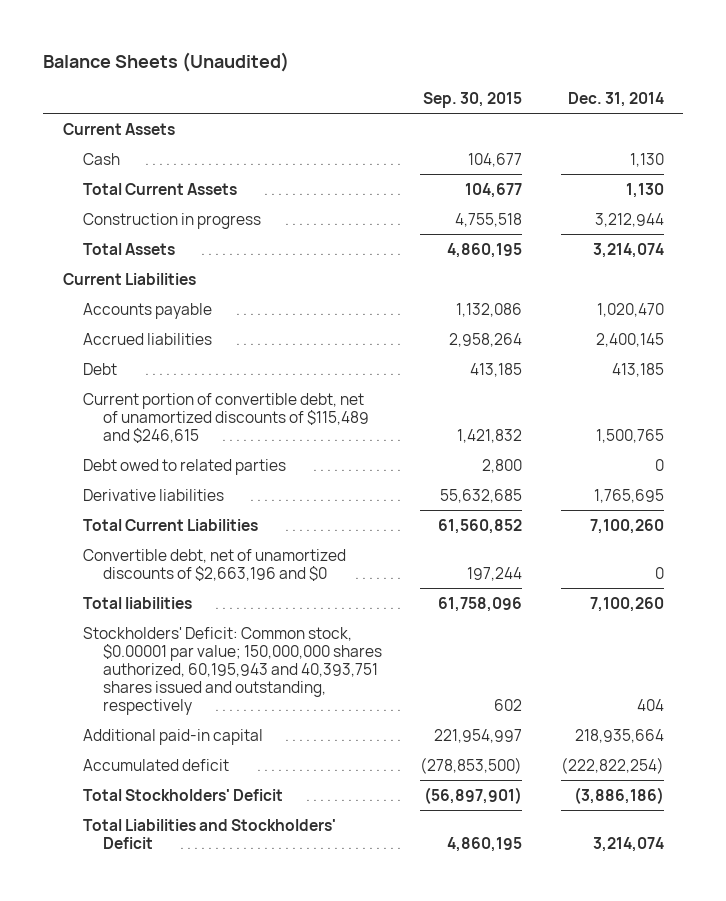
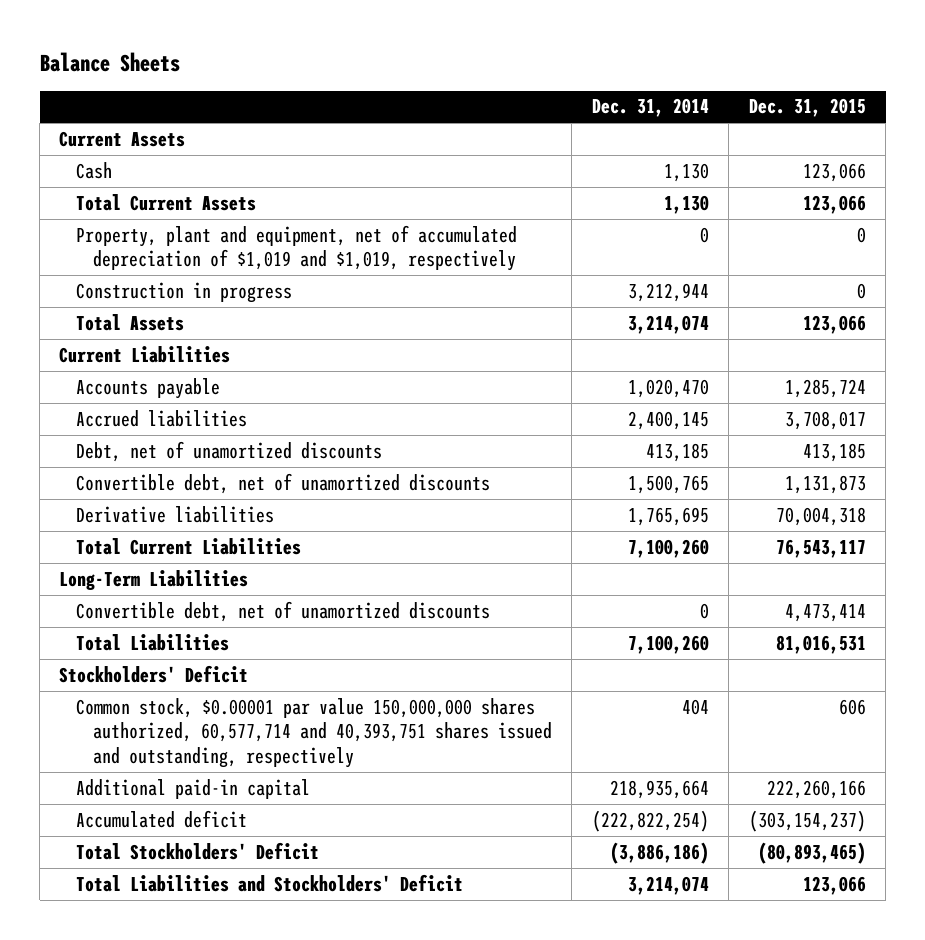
[43,51,290,72] Balance Sheets (Unaudited) -> [39,51,180,72] Balance Sheets
[423,91,523,108] Sep. 30, 2015 -> none
none -> [748,98,866,118] Dec. 31, 2015
none -> [76,224,518,272] Property, plant and equipment, net of accumulated depreciation of $1,019 and $1,019, respectively
[82,458,286,475] Debt owed to related parties -> none
[82,362,117,375] Debt -> [76,440,383,462] Debt, net of unamortized discounts
[82,392,369,443] Current portion of convertible debt, net of unamortized discounts of $115,489 and $246,615 -> [76,472,491,494] Convertible debt, net of unamortized discounts
none -> [59,569,249,590] Long-Term Liabilities
[82,548,346,581] Convertible debt, net of unamortized discounts of $2,663,196 and $0 -> [76,600,491,622] Convertible debt, net of unamortized discounts
[82,596,192,609] Total liabilities -> [76,633,230,651] Total Liabilities
none -> [59,664,249,683] Stockholders' Deficit
[82,626,382,715] Stockholders' Deficit: Common stock, $0.00001 par value; 150,000,000 shares authorized, 60,195,943 and 40,393,751 shares issued and outstanding, respectively -> [76,697,552,768] Common stock, $0.00001 par value 150,000,000 shares authorized, 60,577,714 and 40,393,751 shares issued and outstanding, respectively

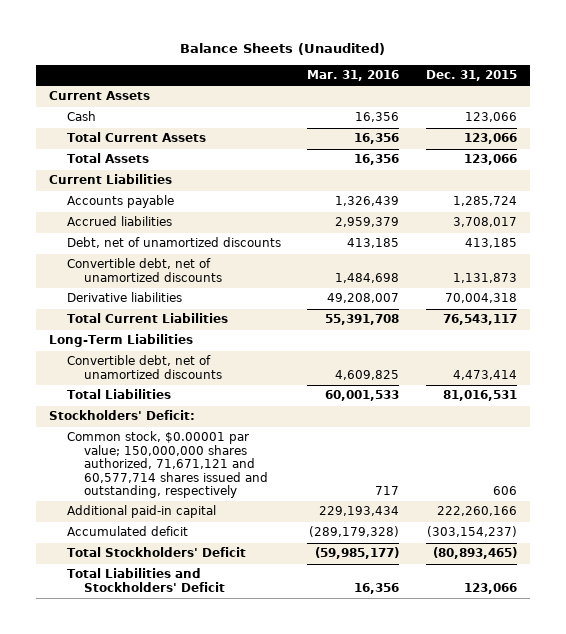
[39,51,180,72] Balance Sheets -> [179,43,385,56] Balance Sheets (Unaudited)
[591,98,709,118] Dec. 31, 2014 -> none
none -> [307,70,400,82] Mar. 31, 2016
[76,224,518,272] Property, plant and equipment, net of accumulated depreciation of $1,019 and $1,019, respectively -> none
[76,281,293,303] Construction in progress -> none
[59,664,249,683] Stockholders' Deficit -> [48,410,195,421] Stockholders' Deficit:
[76,697,552,768] Common stock, $0.00001 par value 150,000,000 shares authorized, 60,577,714 and 40,393,751 shares issued and outstanding, respectively -> [66,431,269,499] Common stock, $0.00001 par value; 150,000,000 shares authorized, 71,671,121 and 60,577,714 shares issued and outstanding, respectively

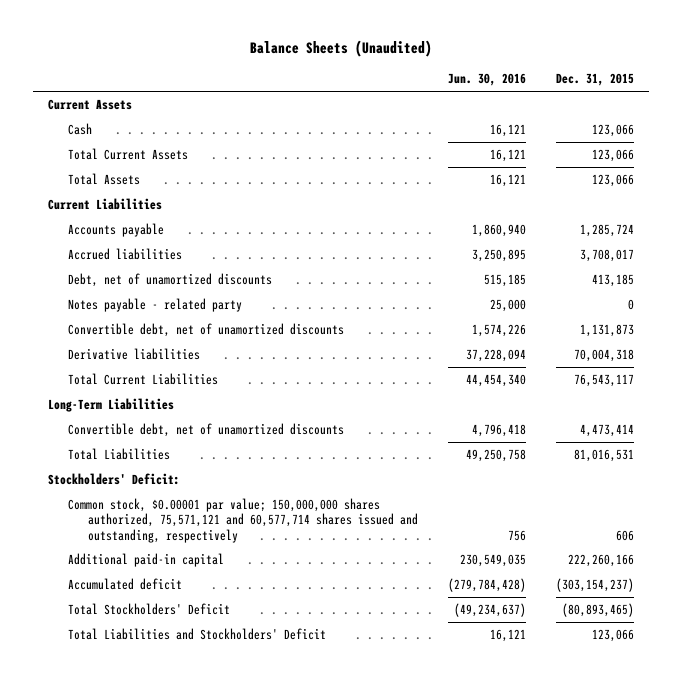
[307,70,400,82] Mar. 31, 2016 -> none
none -> [447,73,526,87] Jun. 30, 2016
none -> [67,298,242,313] Notes payable - related party
[66,431,269,499] Common stock, $0.00001 par value; 150,000,000 shares authorized, 71,671,121 and 60,577,714 shares issued and outstanding, respectively -> [67,498,419,543] Common stock, $0.00001 par value; 150,000,000 shares authorized, 75,571,121 and 60,577,714 shares issued and outstanding, respectively

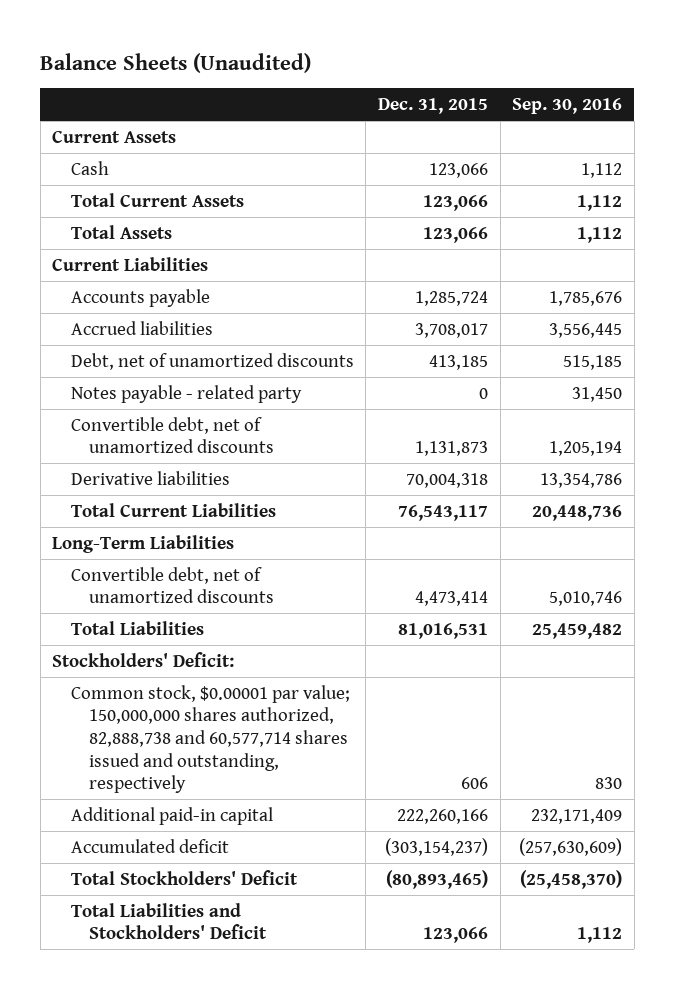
[447,73,526,87] Jun. 30, 2016 -> none
none -> [512,98,623,115] Sep. 30, 2016
[67,498,419,543] Common stock, $0.00001 par value; 150,000,000 shares authorized, 75,571,121 and 60,577,714 shares issued and outstanding, respectively -> [70,684,350,794] Common stock, $0.00001 par value; 150,000,000 shares authorized, 82,888,738 and 60,577,714 shares issued and outstanding, respectively

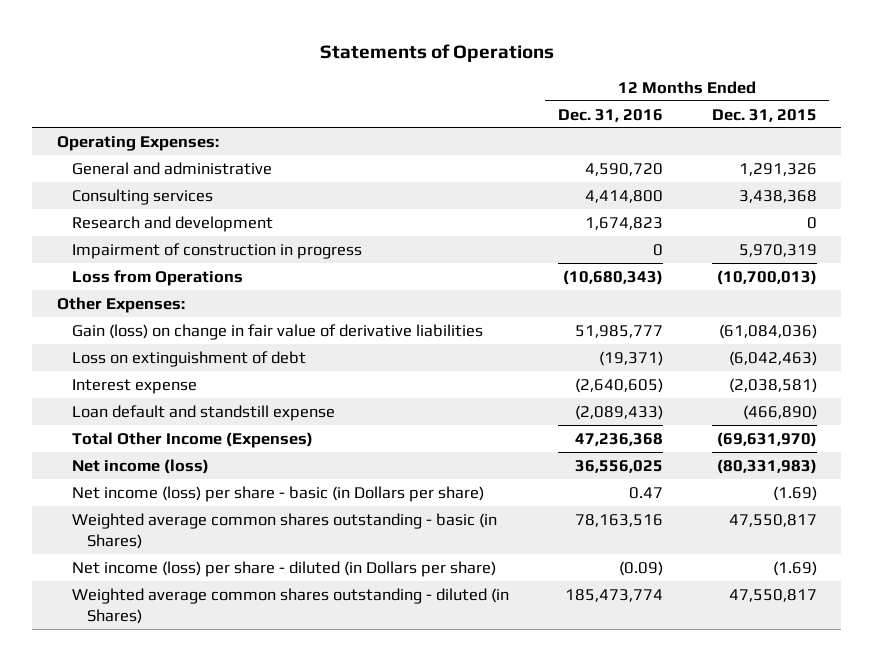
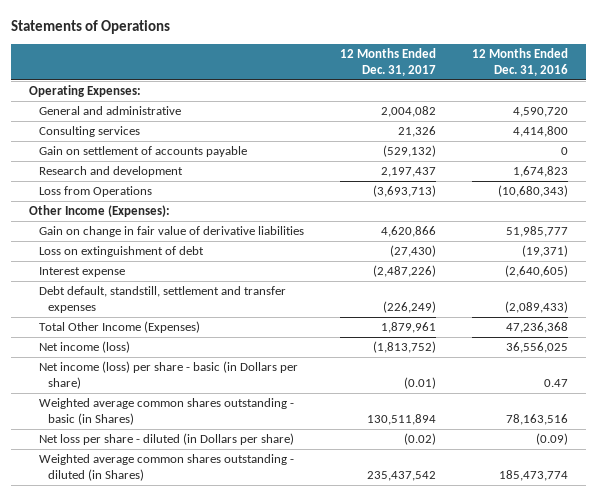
[711,108,817,122] Dec. 31, 2015 -> none
none -> [339,48,436,76] 12 Months Ended Dec. 31, 2017
none -> [38,146,247,158] Gain on settlement of accounts payable
[71,242,362,259] Impairment of construction in progress -> none
[56,296,185,313] Other Expenses: -> [29,205,171,218] Other Income (Expenses):
[71,323,483,340] Gain (loss) on change in fair value of derivative liabilities -> [38,226,304,238] Gain on change in fair value of derivative liabilities
[71,404,335,421] Loan default and standstill expense -> [38,286,286,313] Debt default, standstill, settlement and transfer expenses
[71,560,496,577] Net income (loss) per share - diluted (in Dollars per share) -> [38,433,294,446] Net loss per share - diluted (in Dollars per share)

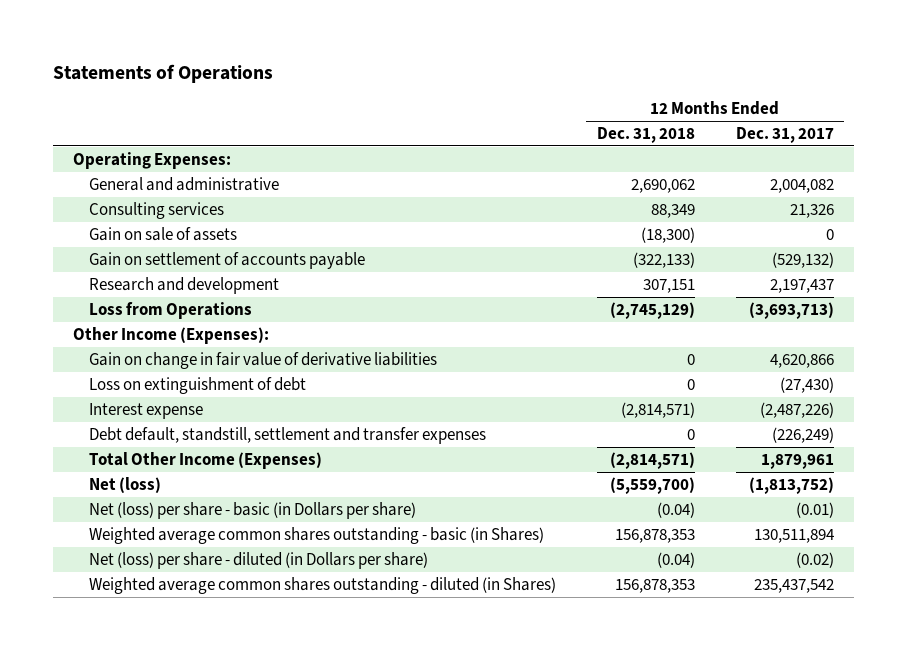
[471,48,568,76] 12 Months Ended Dec. 31, 2016 -> none
none -> [596,127,695,144] Dec. 31, 2018
none -> [88,227,237,242] Gain on sale of assets
[38,341,130,354] Net income (loss) -> [88,477,161,494] Net (loss)
[38,361,298,389] Net income (loss) per share - basic (in Dollars per share) -> [88,502,416,520] Net (loss) per share - basic (in Dollars per share)
[38,433,294,446] Net loss per share - diluted (in Dollars per share) -> [88,552,428,570] Net (loss) per share - diluted (in Dollars per share)

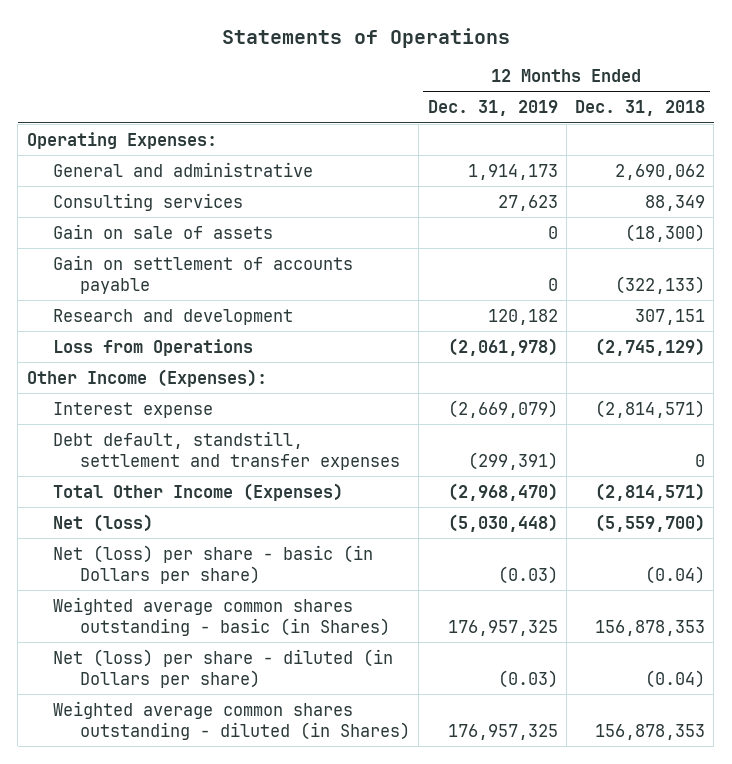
[735,127,834,144] Dec. 31, 2017 -> none
none -> [427,100,558,117] Dec. 31, 2019
[88,352,437,370] Gain on change in fair value of derivative liabilities -> none
[88,377,306,395] Loss on extinguishment of debt -> none

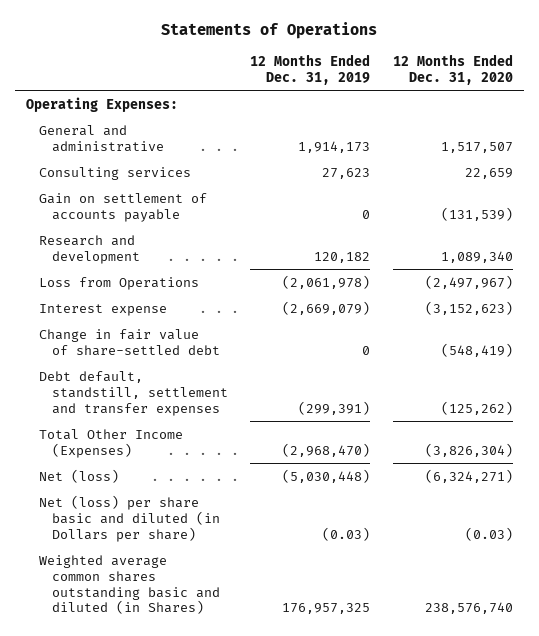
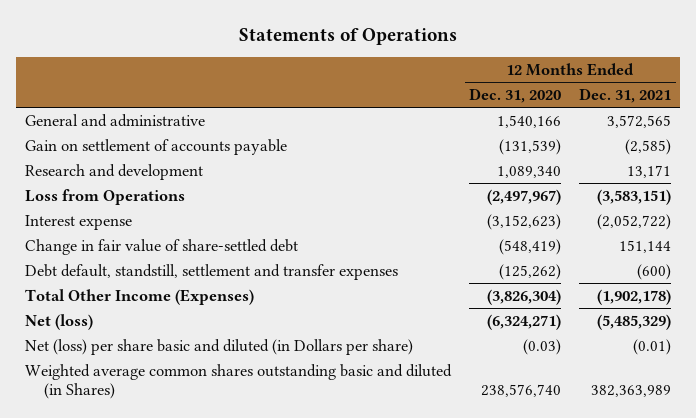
[250,53,371,85] 12 Months Ended Dec. 31, 2019 -> none
none -> [579,88,672,104] Dec. 31, 2021
[25,96,178,112] Operating Expenses: -> none
[38,166,191,180] Consulting services -> none
[440,141,513,153] 1,517,507 -> [497,114,562,128] 1,540,166

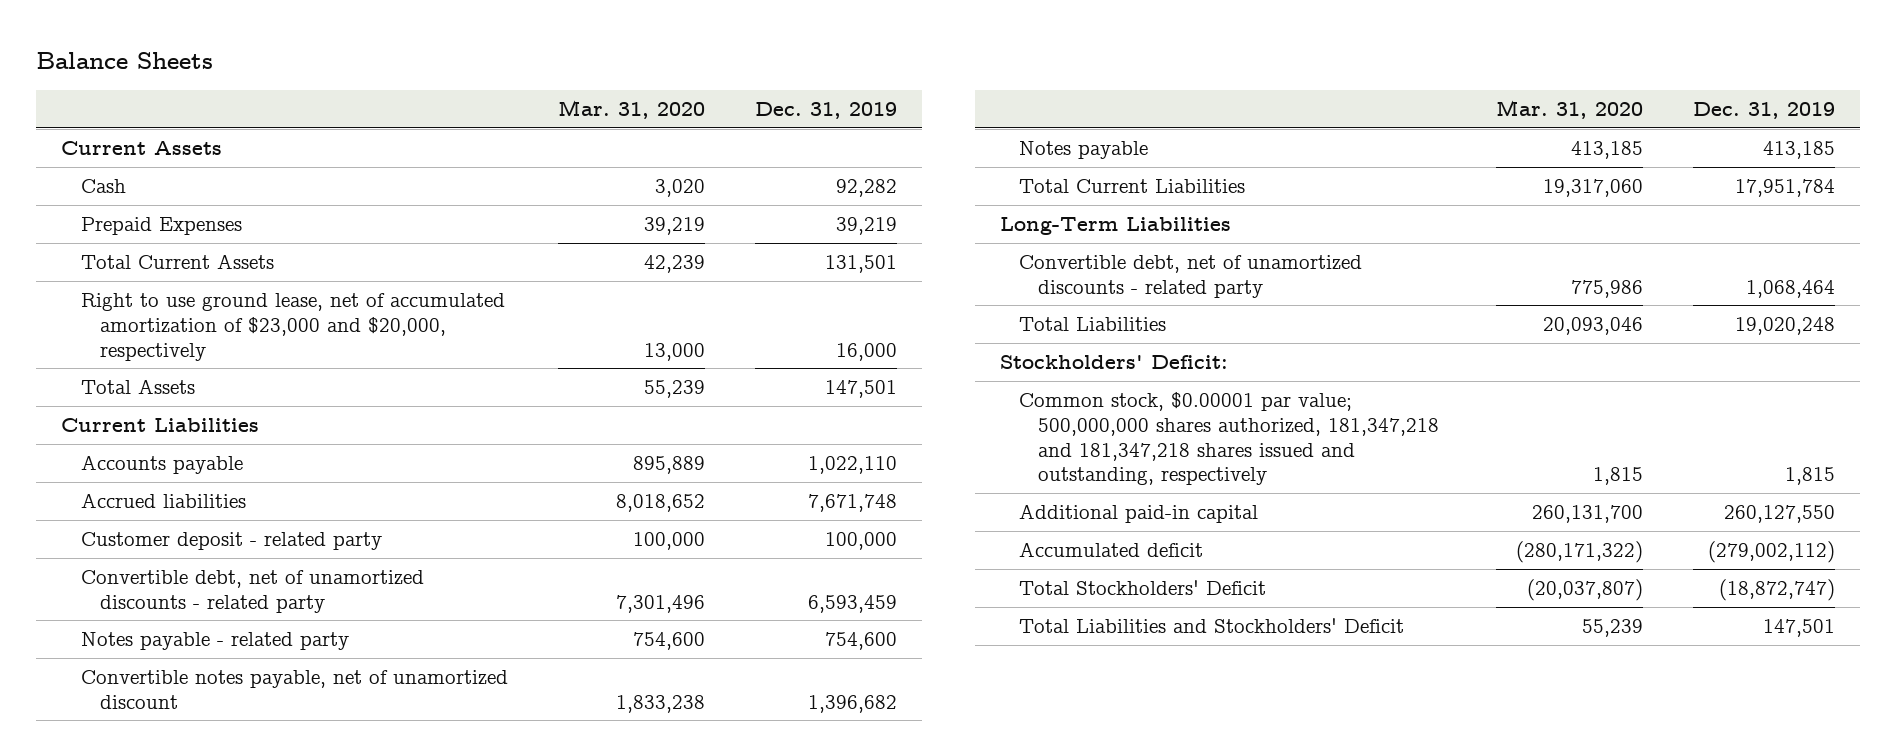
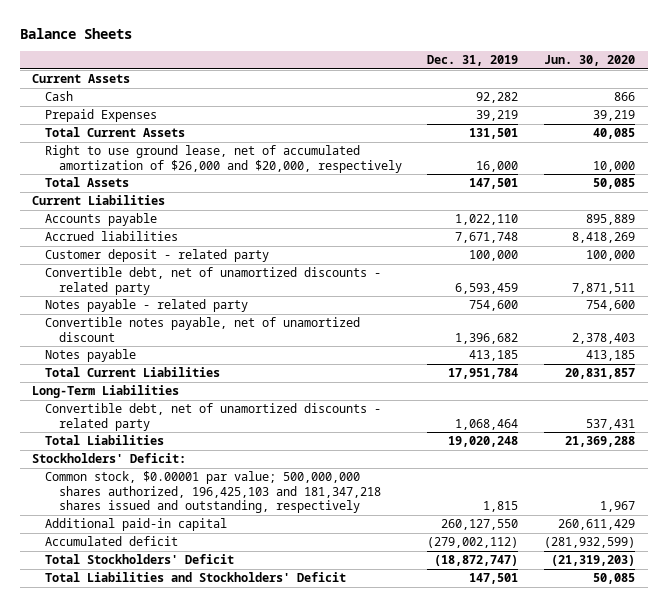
[557,100,705,120] Mar. 31, 2020 -> none
none -> [544,55,636,67] Jun. 30, 2020
[80,293,505,361] Right to use ground lease, net of accumulated amortization of $23,000 and $20,000, respectively -> [45,145,402,173] Right to use ground lease, net of accumulated amortization of $26,000 and $20,000, respectively
[1019,392,1440,486] Common stock, $0.00001 par value; 500,000,000 shares authorized, 181,347,218 and 181,347,218 shares issued and outstanding, respectively -> [45,471,381,514] Common stock, $0.00001 par value; 500,000,000 shares authorized, 196,425,103 and 181,347,218 shares issued and outstanding, respectively

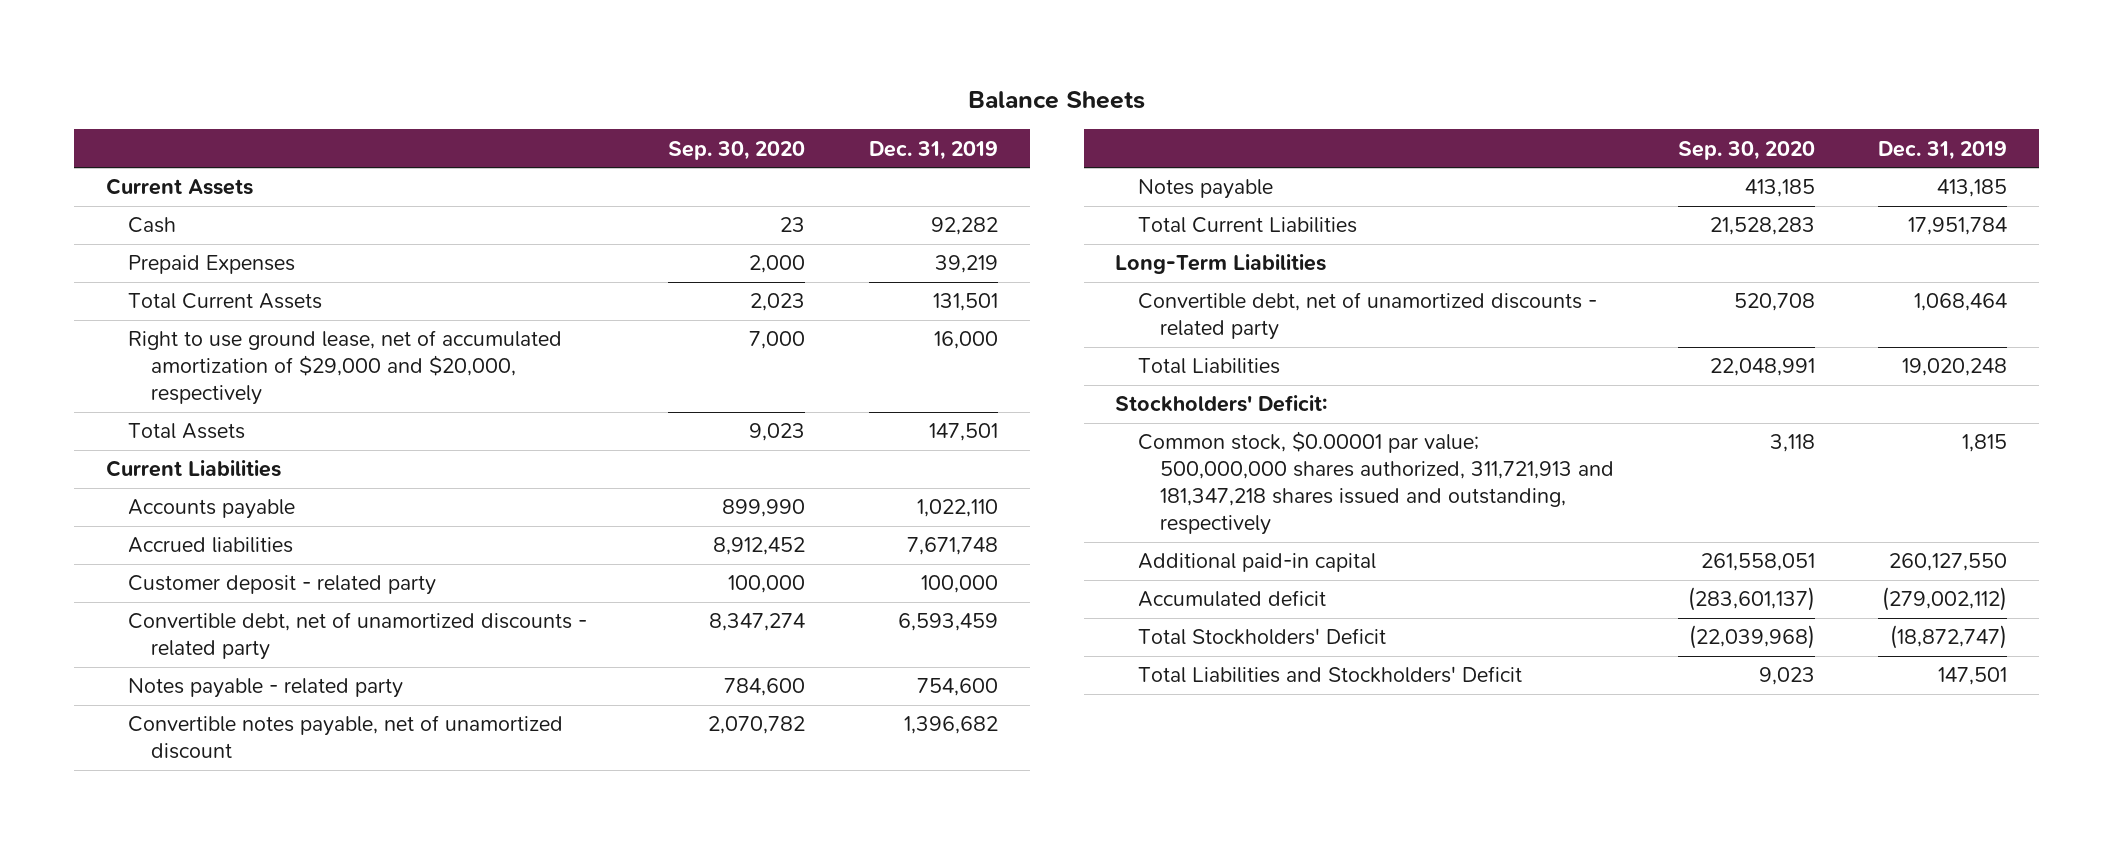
[544,55,636,67] Jun. 30, 2020 -> none
none -> [668,140,806,160] Sep. 30, 2020
[45,145,402,173] Right to use ground lease, net of accumulated amortization of $26,000 and $20,000, respectively -> [128,330,563,406] Right to use ground lease, net of accumulated amortization of $29,000 and $20,000, respectively
[45,471,381,514] Common stock, $0.00001 par value; 500,000,000 shares authorized, 196,425,103 and 181,347,218 shares issued and outstanding, respectively -> [1137,431,1615,536] Common stock, $0.00001 par value; 500,000,000 shares authorized, 311,721,913 and 181,347,218 shares issued and outstanding, respectively

